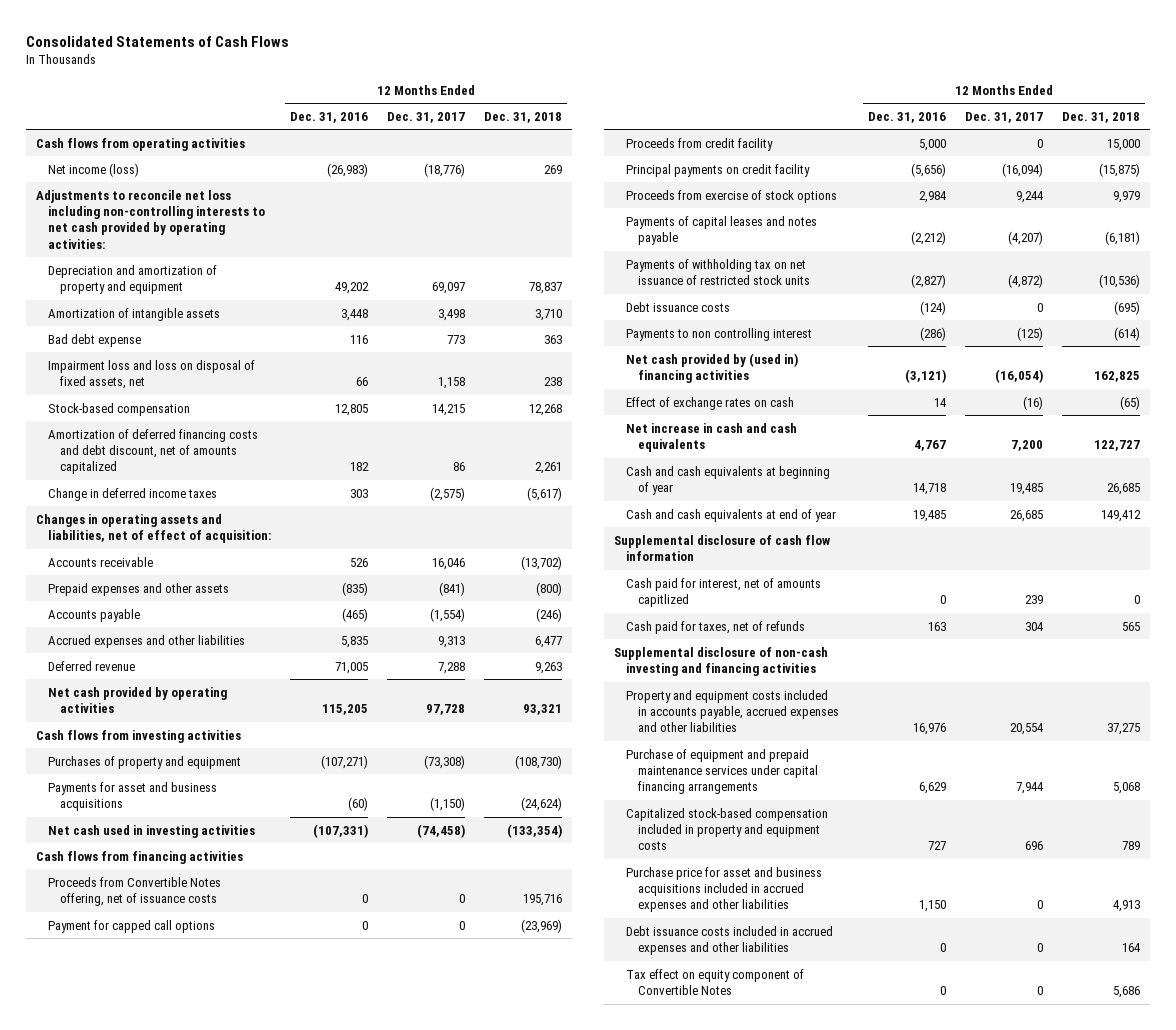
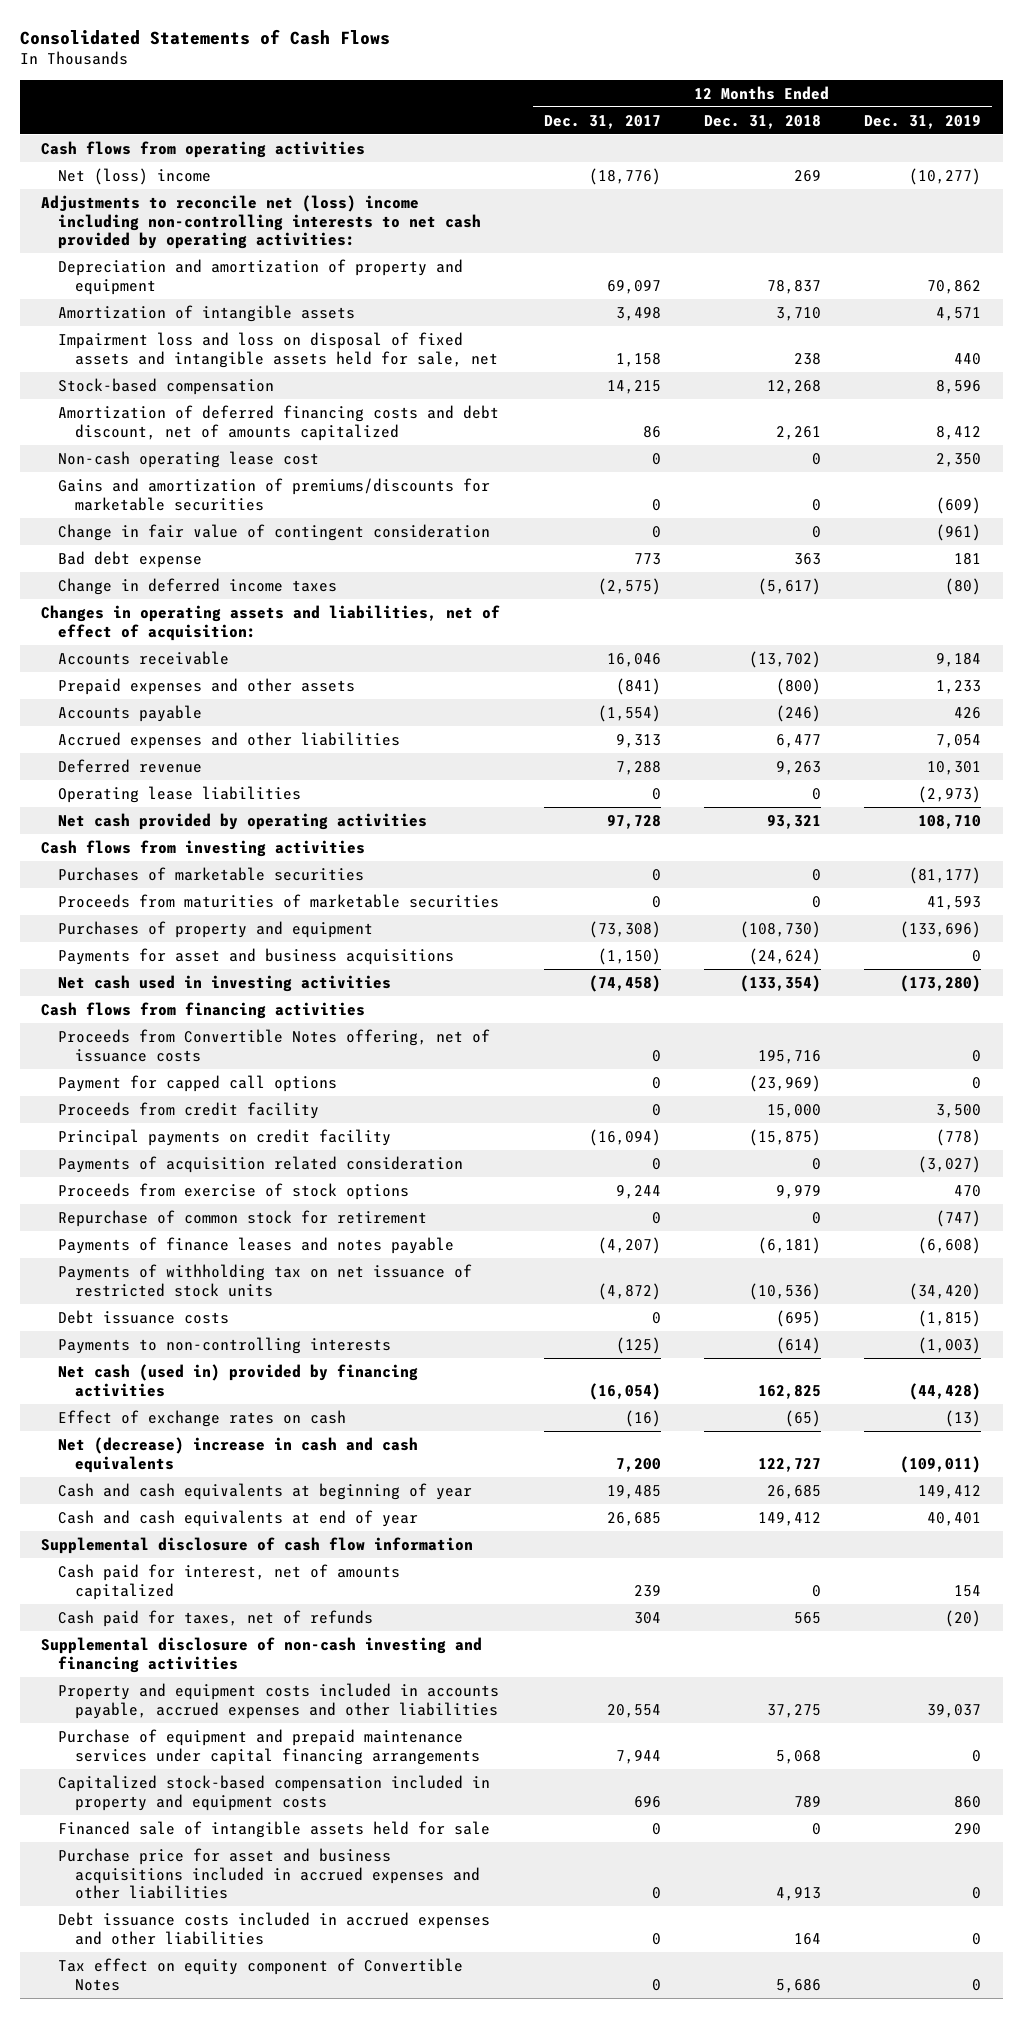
[289,111,368,123] Dec. 31, 2016 -> none
none -> [864,114,982,129] Dec. 31, 2019
[47,162,139,177] Net income (loss) -> [58,167,212,185] Net (loss) income
[36,189,265,249] Adjustments to reconcile net loss including non-controlling interests to net cash provided by operating activities: -> [41,194,482,250] Adjustments to reconcile net (loss) income including non-controlling interests to net cash provided by operating activities:
[47,359,255,390] Impairment loss and loss on disposal of fixed assets, net -> [58,331,499,368] Impairment loss and loss on disposal of fixed assets and intangible assets held for sale, net
none -> [58,450,320,468] Non-cash operating lease cost
none -> [58,477,491,511] Gains and amortization of premiums/discounts for marketable securities
none -> [58,523,491,541] Change in fair value of contingent consideration
[47,333,141,347] Bad debt expense -> [58,550,203,568] Bad debt expense
none -> [58,785,302,803] Operating lease liabilities
none -> [58,866,365,881] Purchases of marketable securities
none -> [58,893,500,908] Proceeds from maturities of marketable securities
none -> [58,1155,464,1173] Payments of acquisition related consideration
none -> [58,1209,428,1227] Repurchase of common stock for retirement
[625,215,817,246] Payments of capital leases and notes payable -> [58,1236,455,1254] Payments of finance leases and notes payable
[625,327,812,341] Payments to non controlling interest -> [58,1336,392,1354] Payments to non-controlling interests
[625,352,798,384] Net cash provided by (used in) financing activities -> [58,1363,419,1397] Net cash (used in) provided by financing activities
[625,422,797,453] Net increase in cash and cash equivalents -> [58,1436,419,1473] Net (decrease) increase in cash and cash equivalents
[625,577,821,608] Cash paid for interest, net of amounts capitlized -> [58,1563,401,1600] Cash paid for interest, net of amounts capitalized
none -> [58,1820,491,1838] Financed sale of intangible assets held for sale

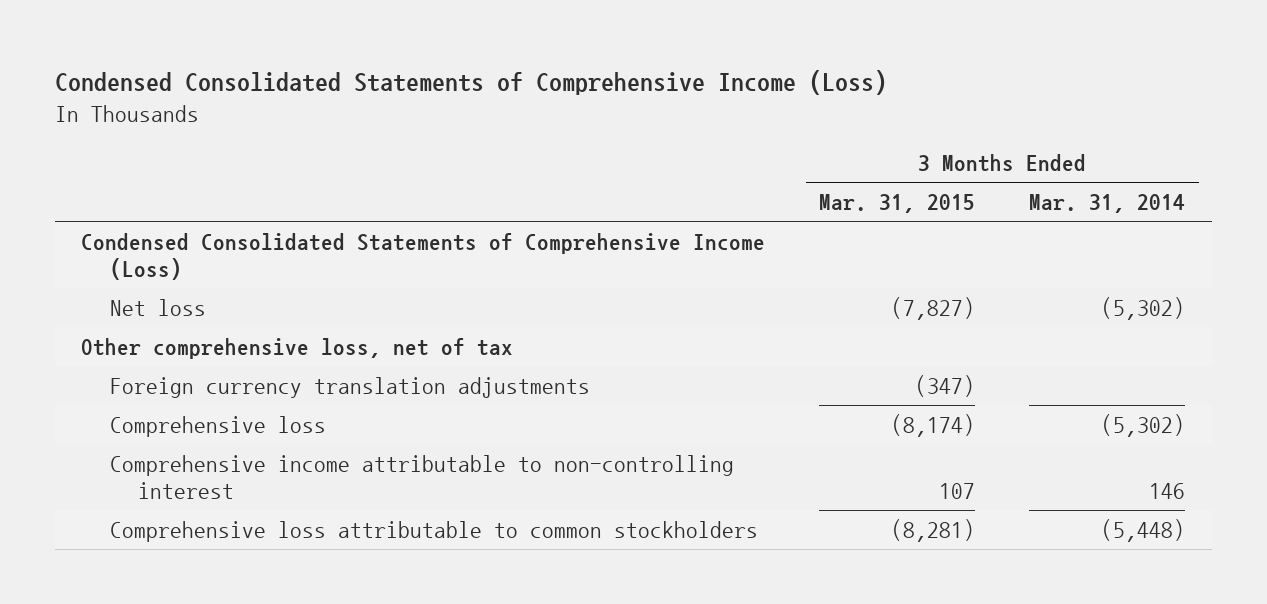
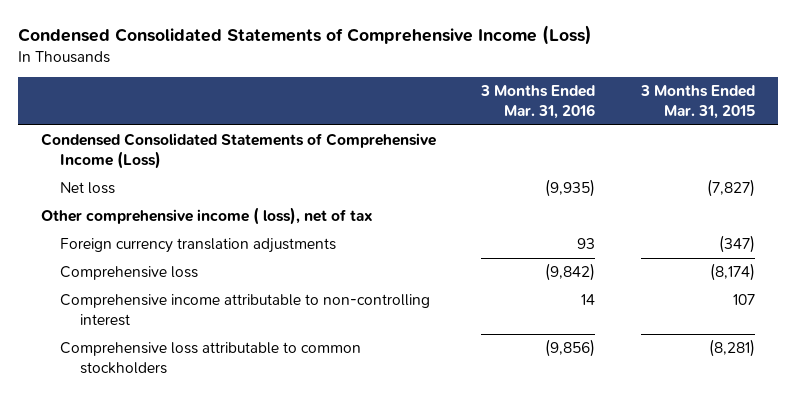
[1029,194,1186,214] Mar. 31, 2014 -> none
none -> [480,85,596,120] 3 Months Ended Mar. 31, 2016
[81,337,514,359] Other comprehensive loss, net of tax -> [40,207,373,226] Other comprehensive income ( loss), net of tax

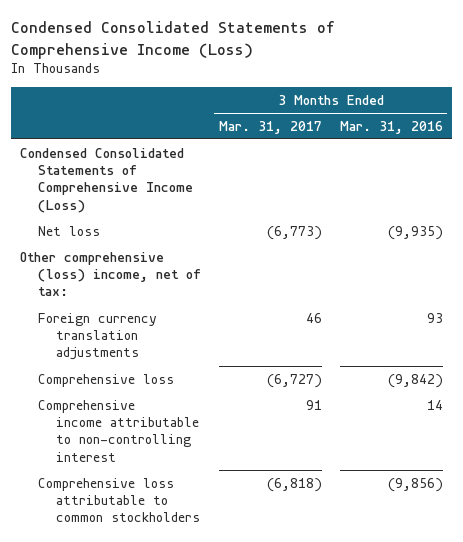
[640,85,756,120] 3 Months Ended Mar. 31, 2015 -> none
none -> [218,120,322,134] Mar. 31, 2017
[40,207,373,226] Other comprehensive income ( loss), net of tax -> [20,251,202,297] Other comprehensive (loss) income, net of tax:

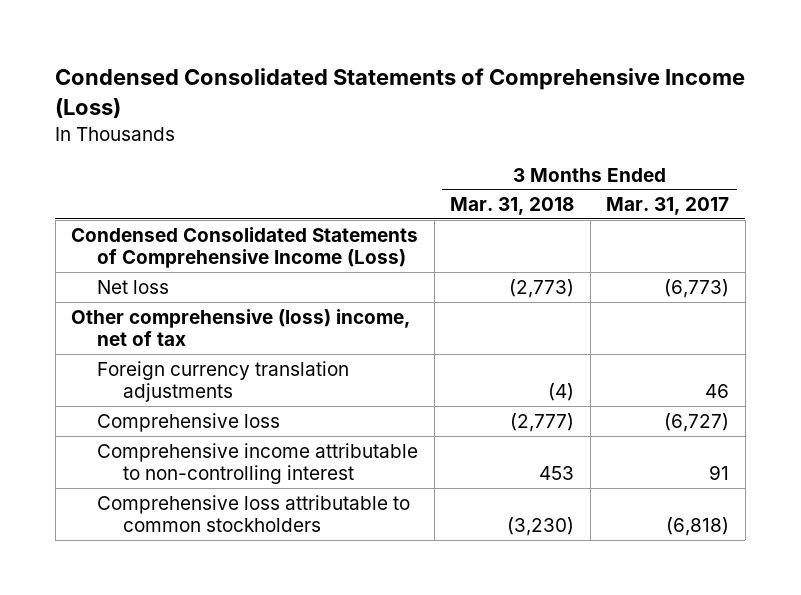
[339,120,443,134] Mar. 31, 2016 -> none
none -> [450,197,575,216] Mar. 31, 2018
[20,251,202,297] Other comprehensive (loss) income, net of tax: -> [71,308,411,347] Other comprehensive (loss) income, net of tax

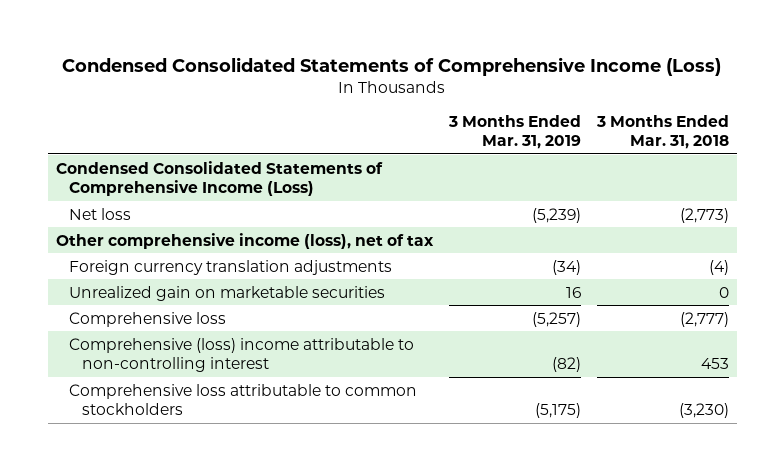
[606,197,730,216] Mar. 31, 2017 -> none
none -> [447,114,581,150] 3 Months Ended Mar. 31, 2019
[71,308,411,347] Other comprehensive (loss) income, net of tax -> [55,232,434,249] Other comprehensive income (loss), net of tax
none -> [68,285,385,301] Unrealized gain on marketable securities
[96,442,418,485] Comprehensive income attributable to non-controlling interest -> [68,337,414,373] Comprehensive (loss) income attributable to non-controlling interest

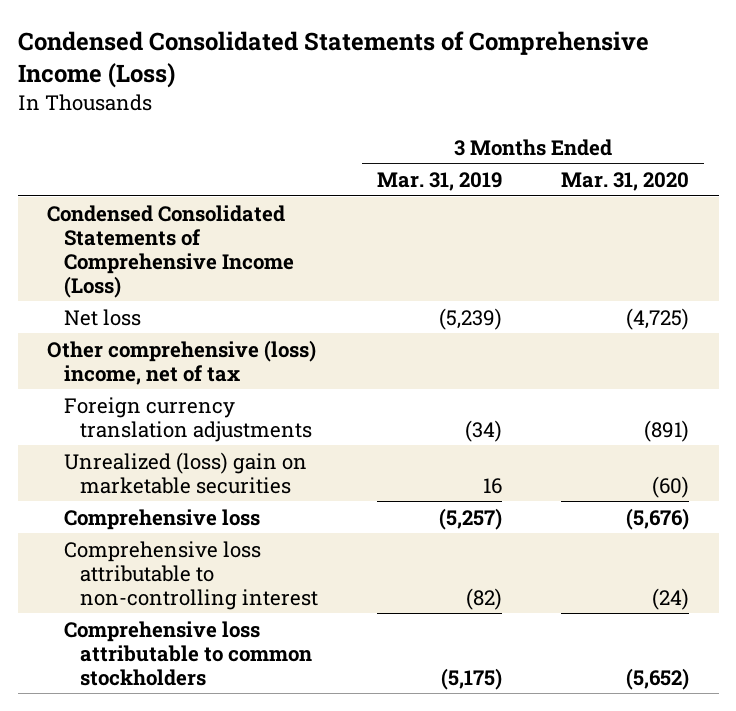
[595,114,729,150] 3 Months Ended Mar. 31, 2018 -> none
none -> [560,172,689,192] Mar. 31, 2020
[55,232,434,249] Other comprehensive income (loss), net of tax -> [47,339,317,385] Other comprehensive (loss) income, net of tax
[68,285,385,301] Unrealized gain on marketable securities -> [63,451,307,494] Unrealized (loss) gain on marketable securities
[68,337,414,373] Comprehensive (loss) income attributable to non-controlling interest -> [63,540,318,610] Comprehensive loss attributable to non-controlling interest

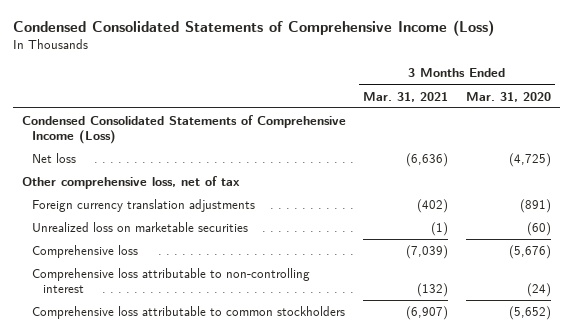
[376,172,502,192] Mar. 31, 2019 -> none
none -> [363,91,449,102] Mar. 31, 2021
[47,339,317,385] Other comprehensive (loss) income, net of tax -> [21,175,240,189] Other comprehensive loss, net of tax
[63,451,307,494] Unrealized (loss) gain on marketable securities -> [32,221,249,232] Unrealized loss on marketable securities

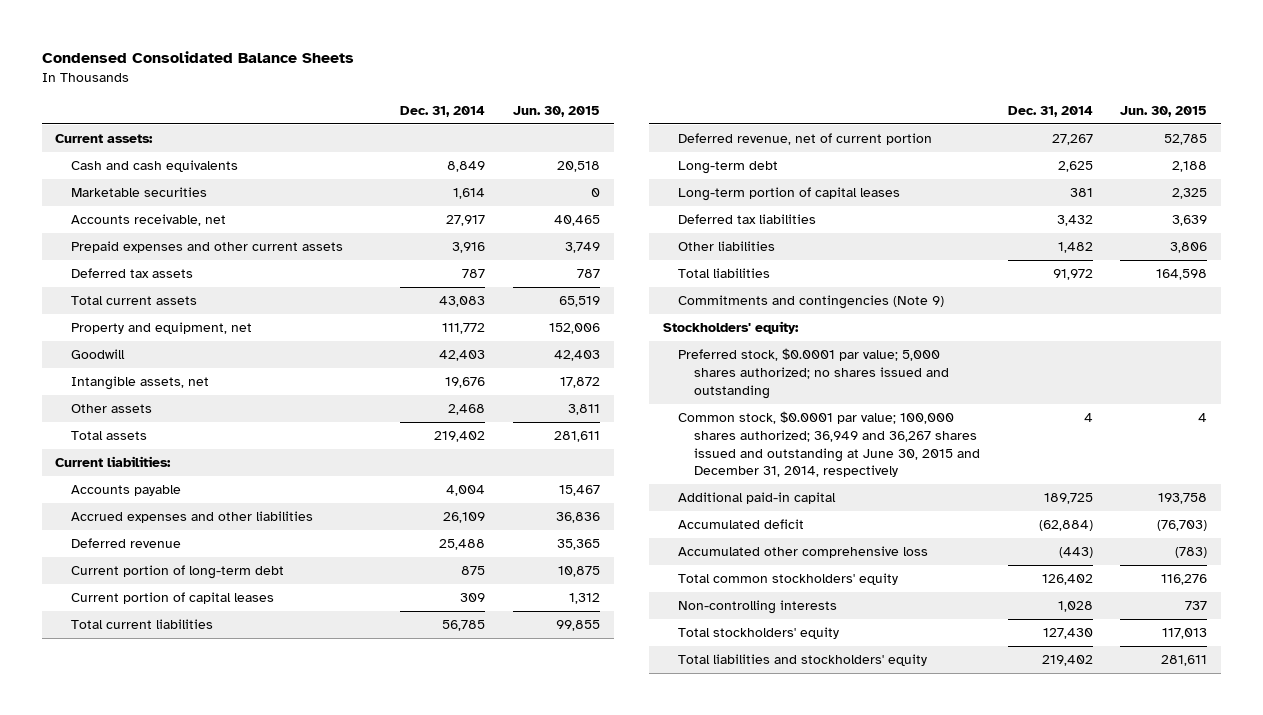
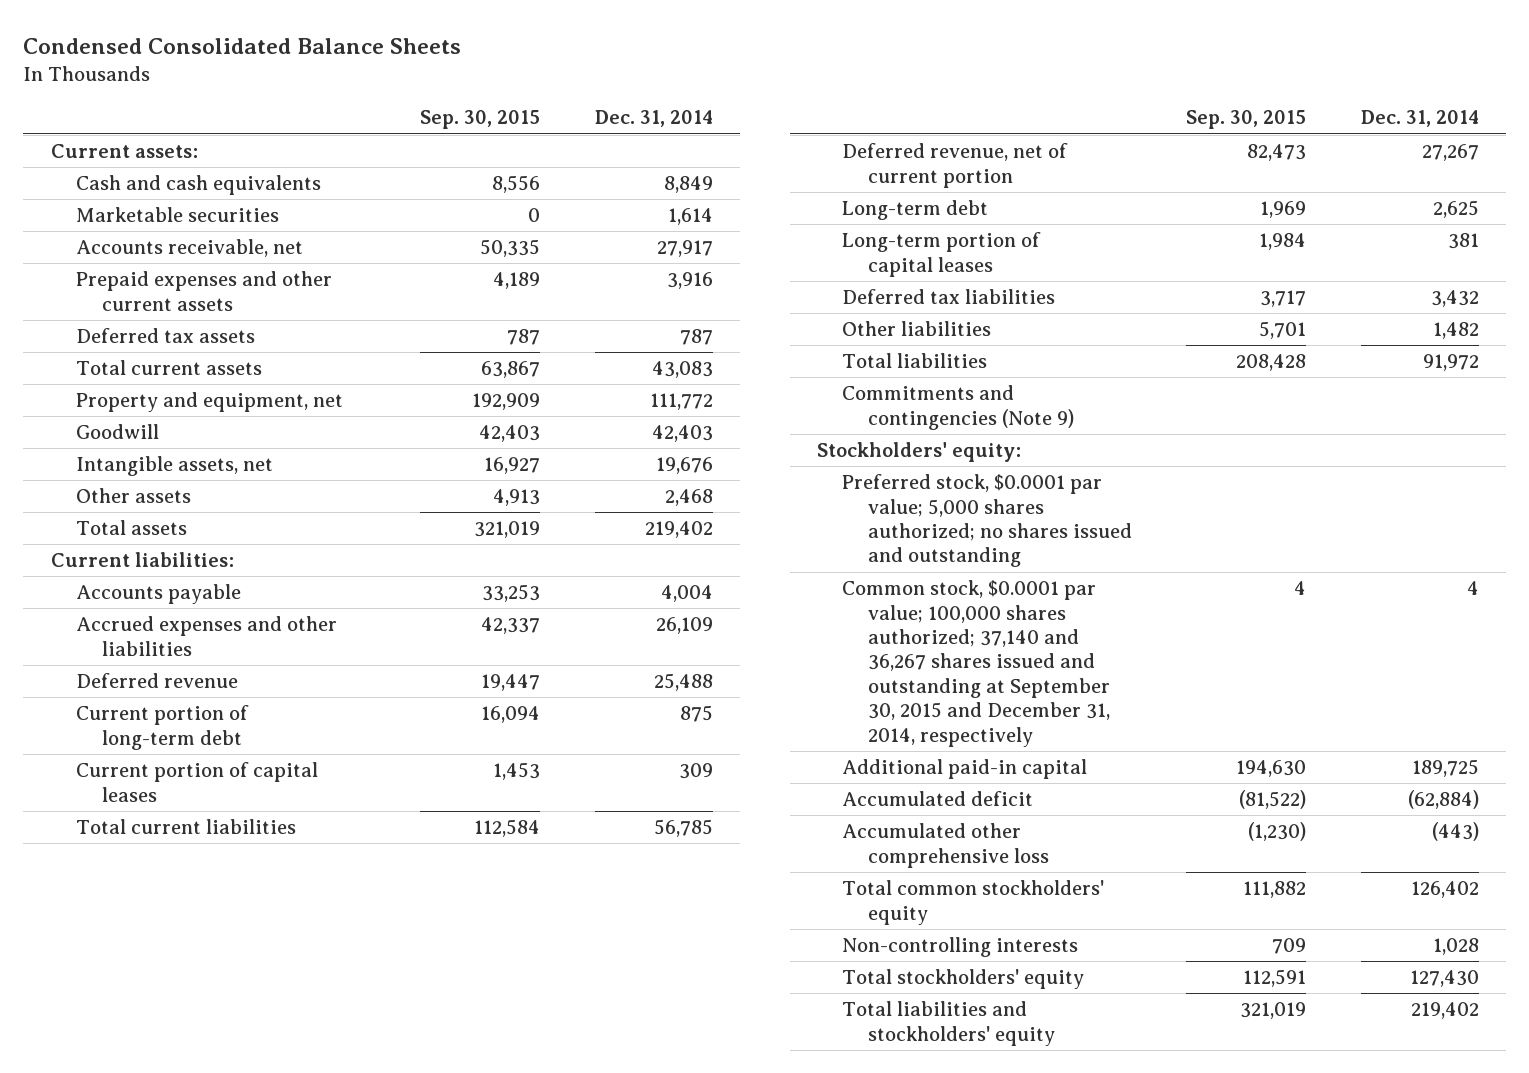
[513,105,601,117] Jun. 30, 2015 -> none
none -> [420,110,541,130] Sep. 30, 2015
[678,411,980,478] Common stock, $0.0001 par value; 100,000 shares authorized; 36,949 and 36,267 shares issued and outstanding at June 30, 2015 and December 31, 2014, respectively -> [842,580,1111,747] Common stock, $0.0001 par value; 100,000 shares authorized; 37,140 and 36,267 shares issued and outstanding at September 30, 2015 and December 31, 2014, respectively

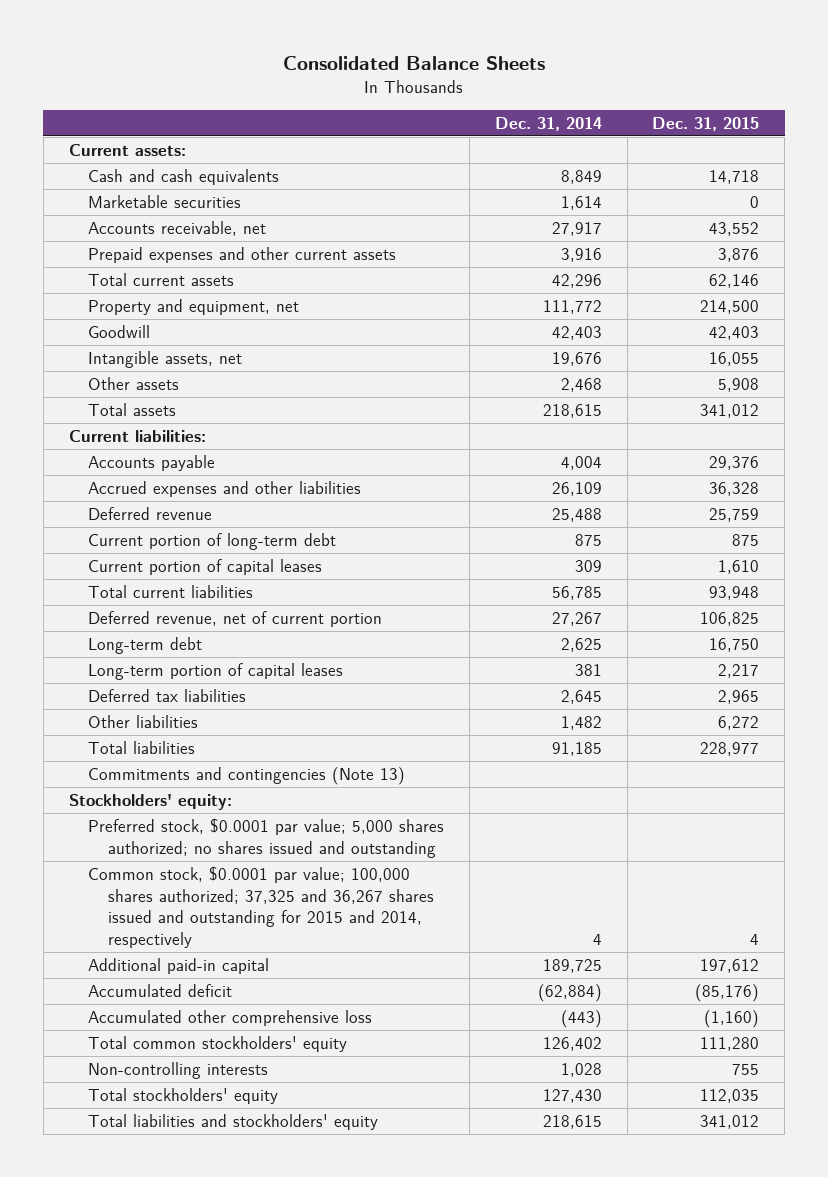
[23,38,462,55] Condensed Consolidated Balance Sheets -> [283,55,546,70] Consolidated Balance Sheets
[420,110,541,130] Sep. 30, 2015 -> none
none -> [652,116,760,131] Dec. 31, 2015
[76,328,256,344] Deferred tax assets -> none
[651,361,713,379] 43,083 -> [551,274,602,289] 42,296
[644,521,713,539] 219,402 -> [542,404,602,419] 218,615
[1430,290,1479,308] 3,432 -> [560,690,602,705] 2,645
[1422,354,1479,372] 91,972 -> [551,742,602,757] 91,185
[842,385,1075,430] Commitments and contingencies (Note 9) -> [88,767,406,786] Commitments and contingencies (Note 13)
[842,580,1111,747] Common stock, $0.0001 par value; 100,000 shares authorized; 37,140 and 36,267 shares issued and outstanding at September 30, 2015 and December 31, 2014, respectively -> [88,866,435,948] Common stock, $0.0001 par value; 100,000 shares authorized; 37,325 and 36,267 shares issued and outstanding for 2015 and 2014, respectively
[1410,1002,1479,1020] 219,402 -> [542,1115,602,1130] 218,615

